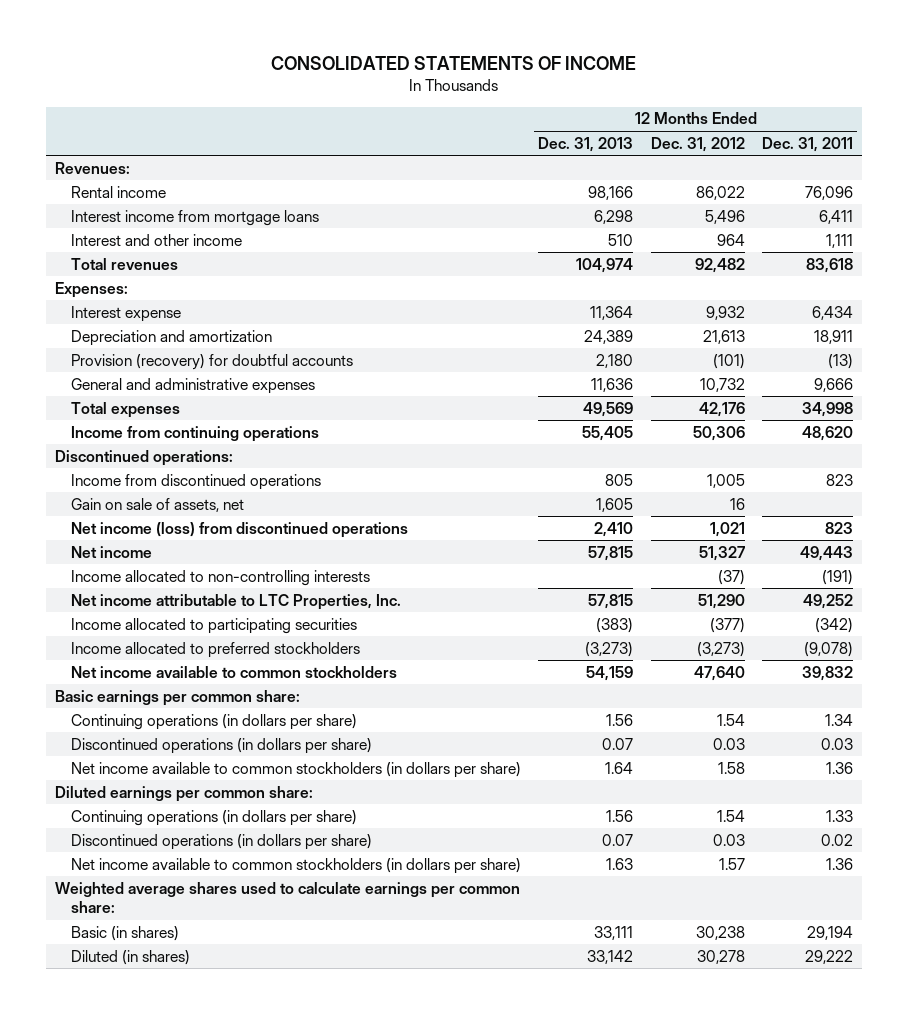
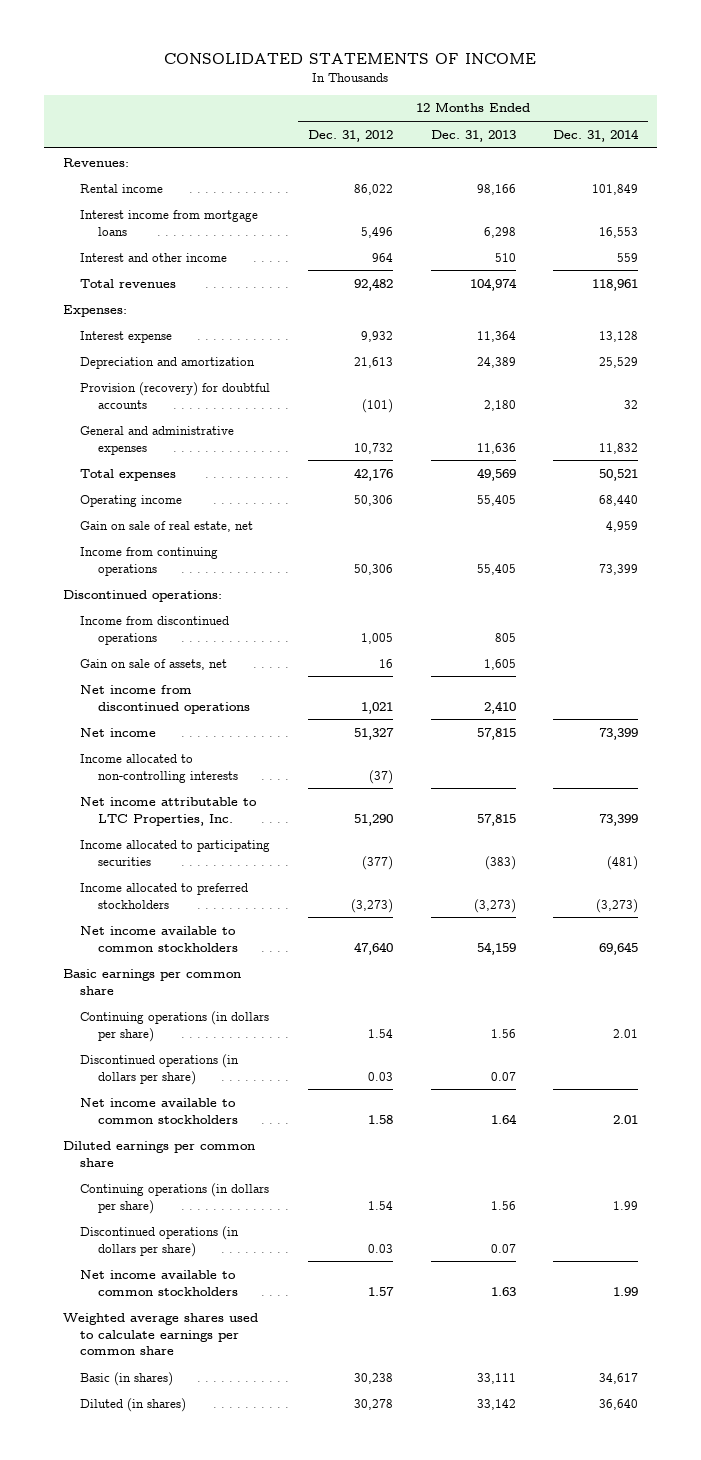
[761,136,853,152] Dec. 31, 2011 -> none
none -> [553,128,640,142] Dec. 31, 2014
none -> [80,494,183,507] Operating income
none -> [80,520,254,532] Gain on sale of real estate, net
[70,521,408,538] Net income (loss) from discontinued operations -> [80,684,250,714] Net income from discontinued operations
[54,689,300,706] Basic earnings per common share: -> [62,968,241,995] Basic earnings per common share
[70,761,521,778] Net income available to common stockholders (in dollars per share) -> [80,1097,238,1124] Net income available to common stockholders
[54,785,313,802] Diluted earnings per common share: -> [62,1140,255,1167] Diluted earnings per common share
[70,857,521,874] Net income available to common stockholders (in dollars per share) -> [80,1269,238,1296] Net income available to common stockholders
[54,881,520,914] Weighted average shares used to calculate earnings per common share: -> [62,1312,258,1356] Weighted average shares used to calculate earnings per common share

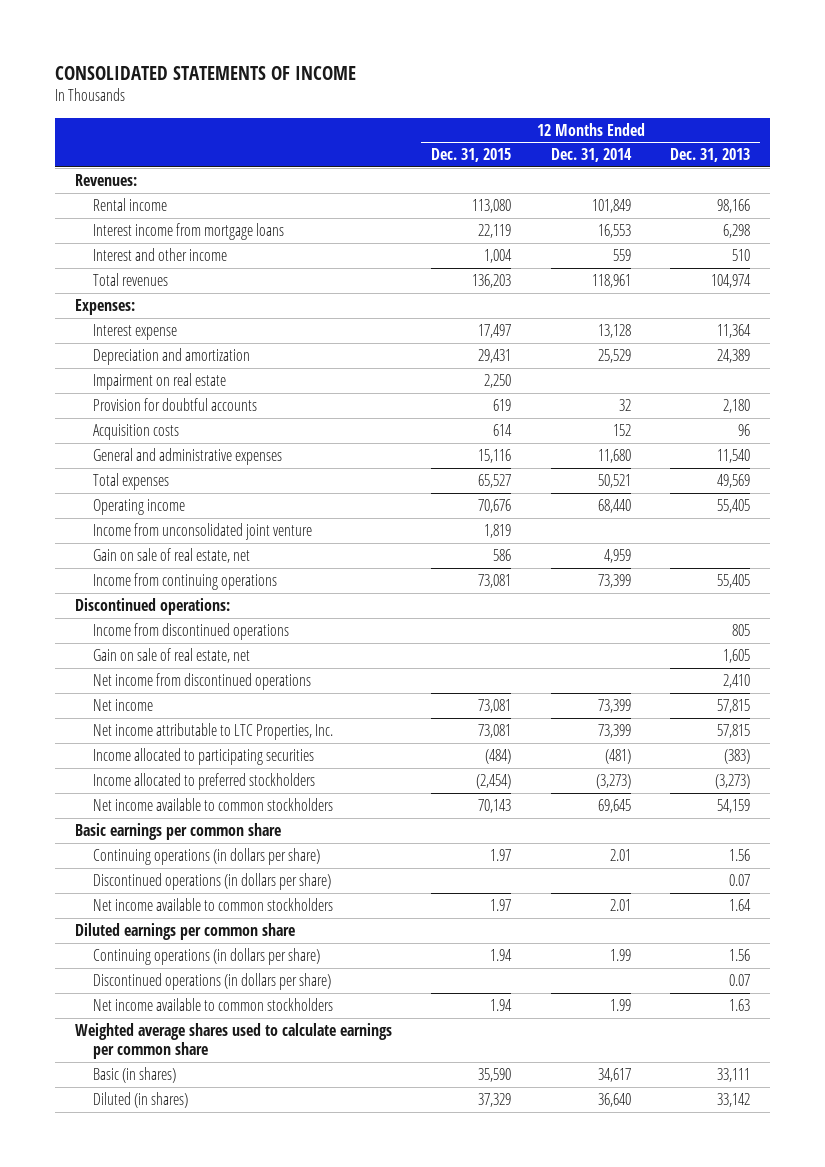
[307,129,393,142] Dec. 31, 2012 -> none
none -> [431,148,512,163] Dec. 31, 2015
none -> [92,373,226,391] Impairment on real estate
[80,381,271,409] Provision (recovery) for doubtful accounts -> [92,398,257,412] Provision for doubtful accounts
none -> [92,424,179,441] Acquisition costs
[476,442,516,454] 11,636 -> [717,449,751,464] 11,540
[599,442,639,454] 11,832 -> [597,449,631,464] 11,680
none -> [92,523,312,541] Income from unconsolidated joint venture
[80,658,228,670] Gain on sale of assets, net -> [92,648,250,664] Gain on sale of real estate, net
[80,753,238,783] Income allocated to non-controlling interests -> none

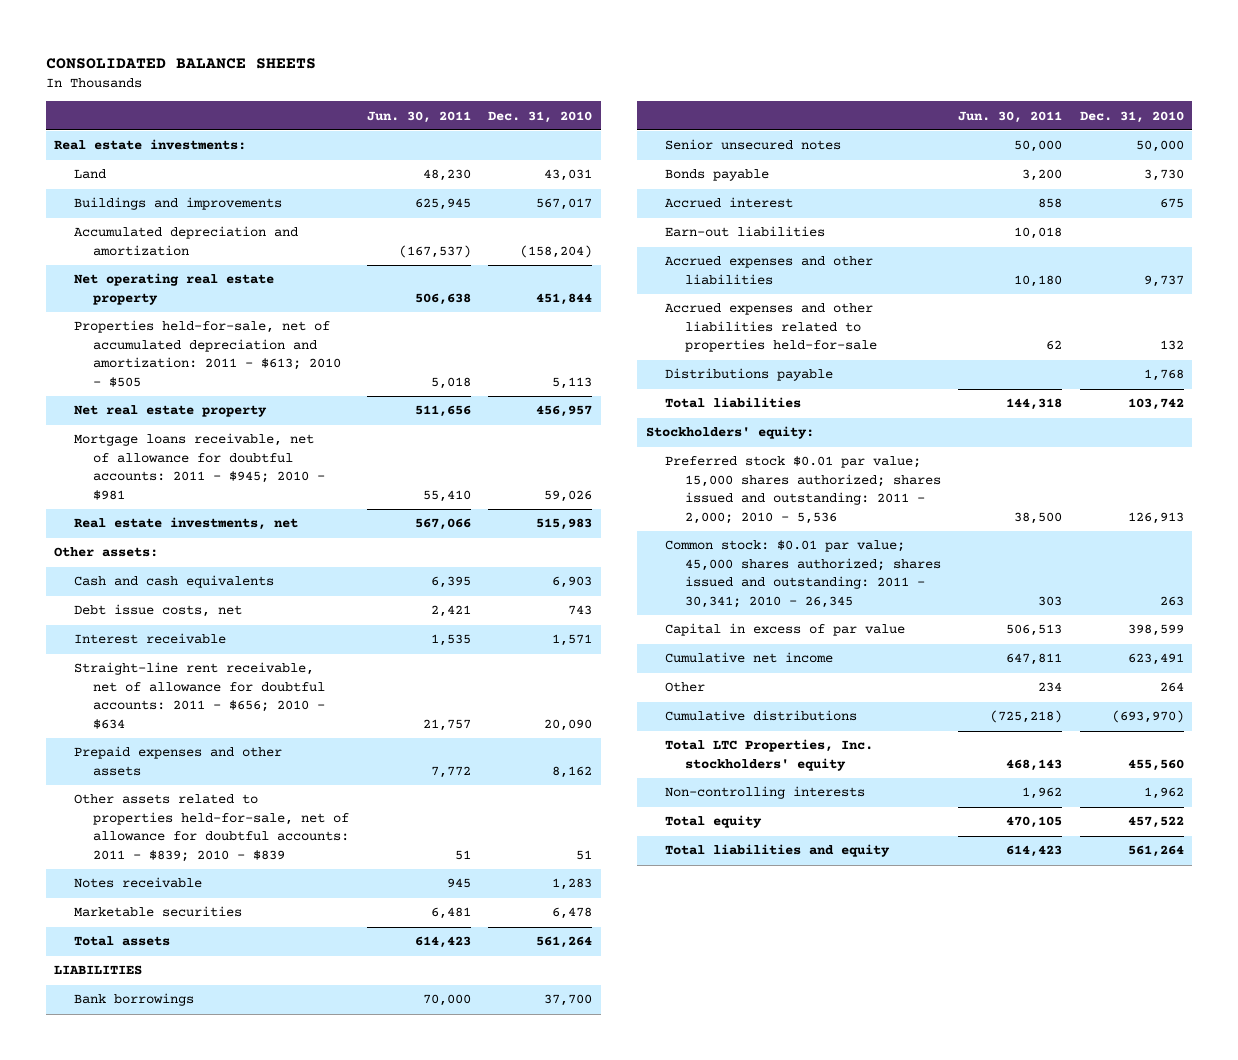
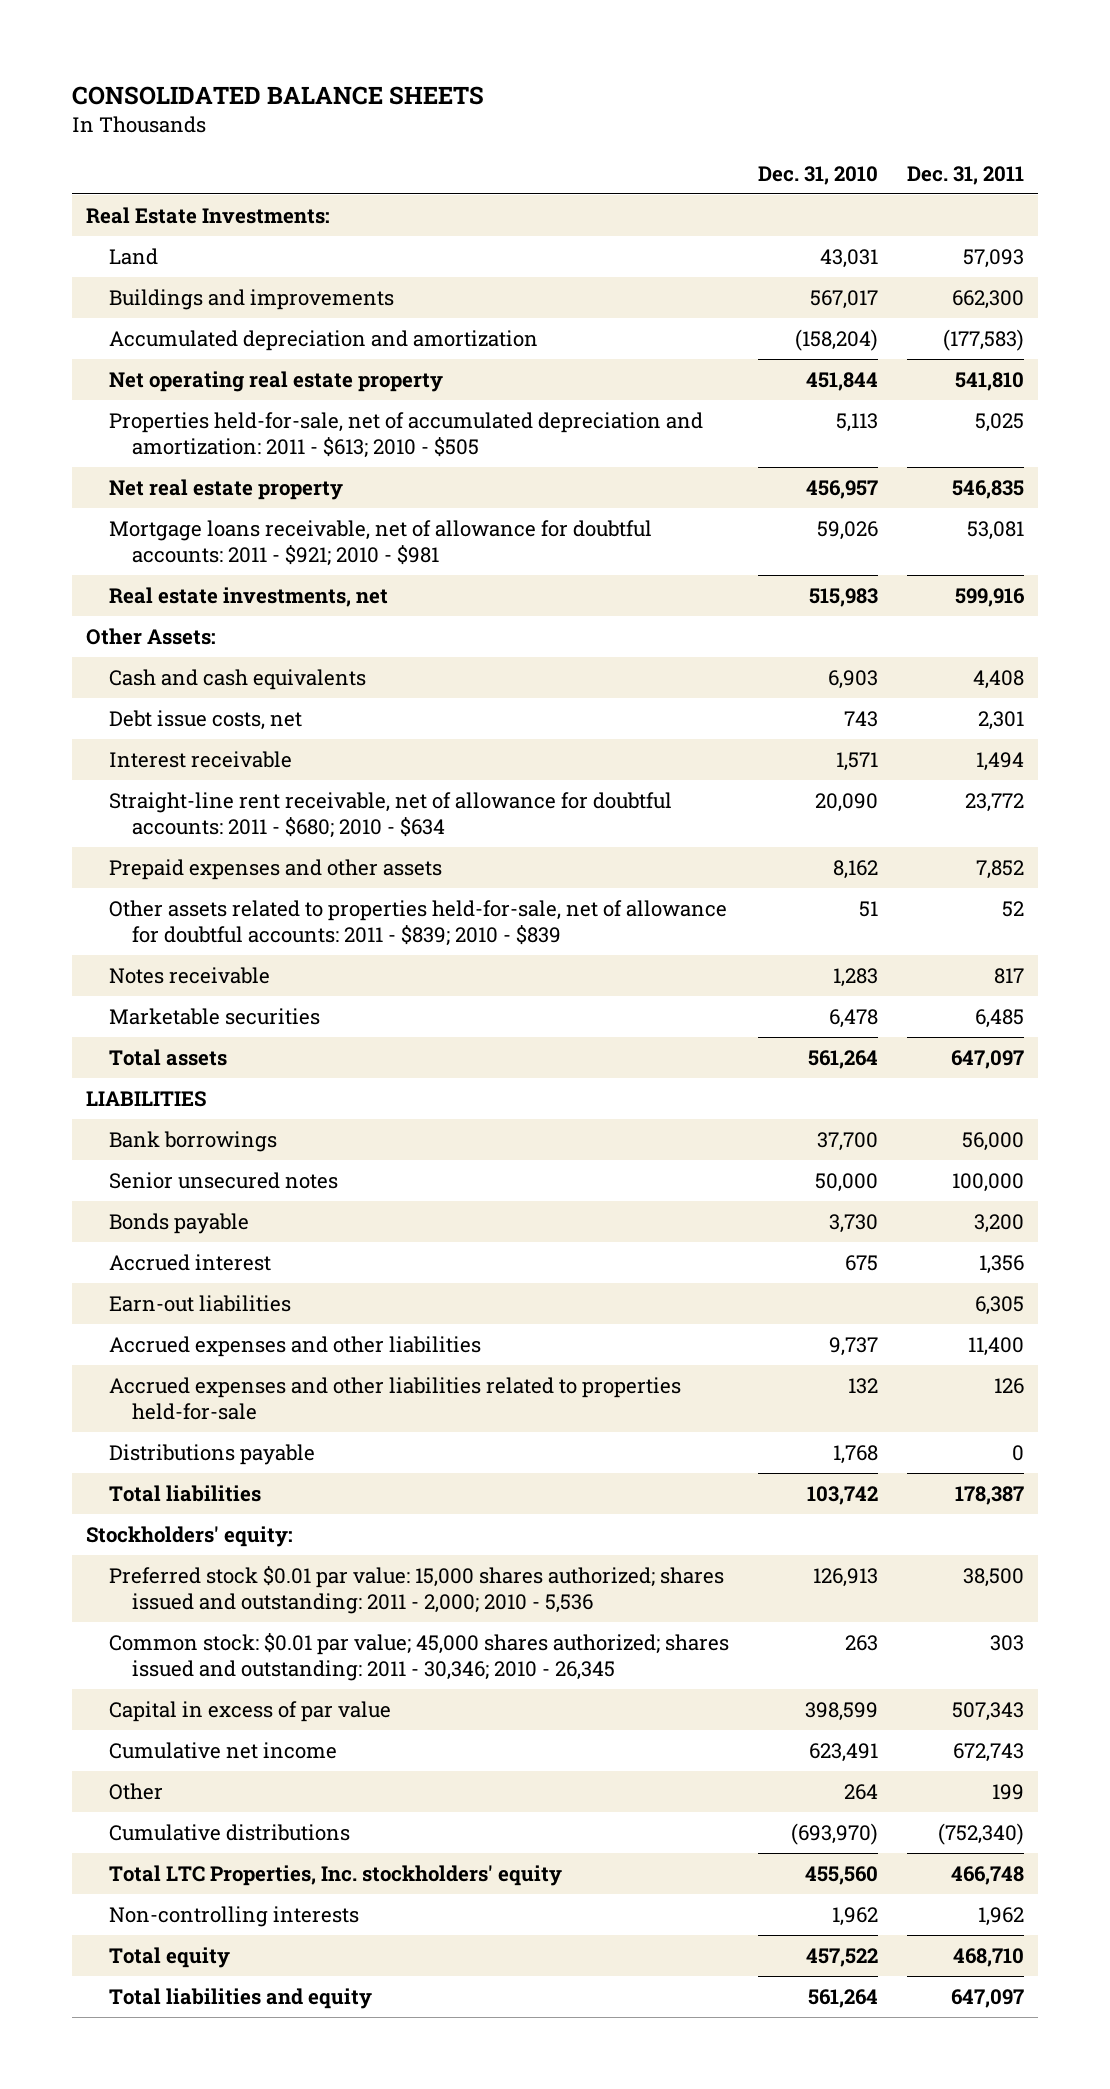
[366,110,471,123] Jun. 30, 2011 -> none
none -> [906,165,1024,185] Dec. 31, 2011
[54,139,247,151] Real estate investments: -> [86,207,331,225] Real Estate Investments:
[73,433,326,500] Mortgage loans receivable, net of allowance for doubtful accounts: 2011 - $945; 2010 - $981 -> [109,520,653,567] Mortgage loans receivable, net of allowance for doubtful accounts: 2011 - $921; 2010 - $981
[54,547,159,558] Other assets: -> [86,628,217,646] Other Assets:
[73,662,326,729] Straight-line rent receivable, net of allowance for doubtful accounts: 2011 - $656; 2010 - $634 -> [109,792,673,839] Straight-line rent receivable, net of allowance for doubtful accounts: 2011 - $680; 2010 - $634
[665,456,941,524] Preferred stock $0.01 par value; 15,000 shares authorized; shares issued and outstanding: 2011 - 2,000; 2010 - 5,536 -> [109,1566,725,1615] Preferred stock $0.01 par value: 15,000 shares authorized; shares issued and outstanding: 2011 - 2,000; 2010 - 5,536
[665,540,941,608] Common stock: $0.01 par value; 45,000 shares authorized; shares issued and outstanding: 2011 - 30,341; 2010 - 26,345 -> [109,1633,730,1682] Common stock: $0.01 par value; 45,000 shares authorized; shares issued and outstanding: 2011 - 30,346; 2010 - 26,345

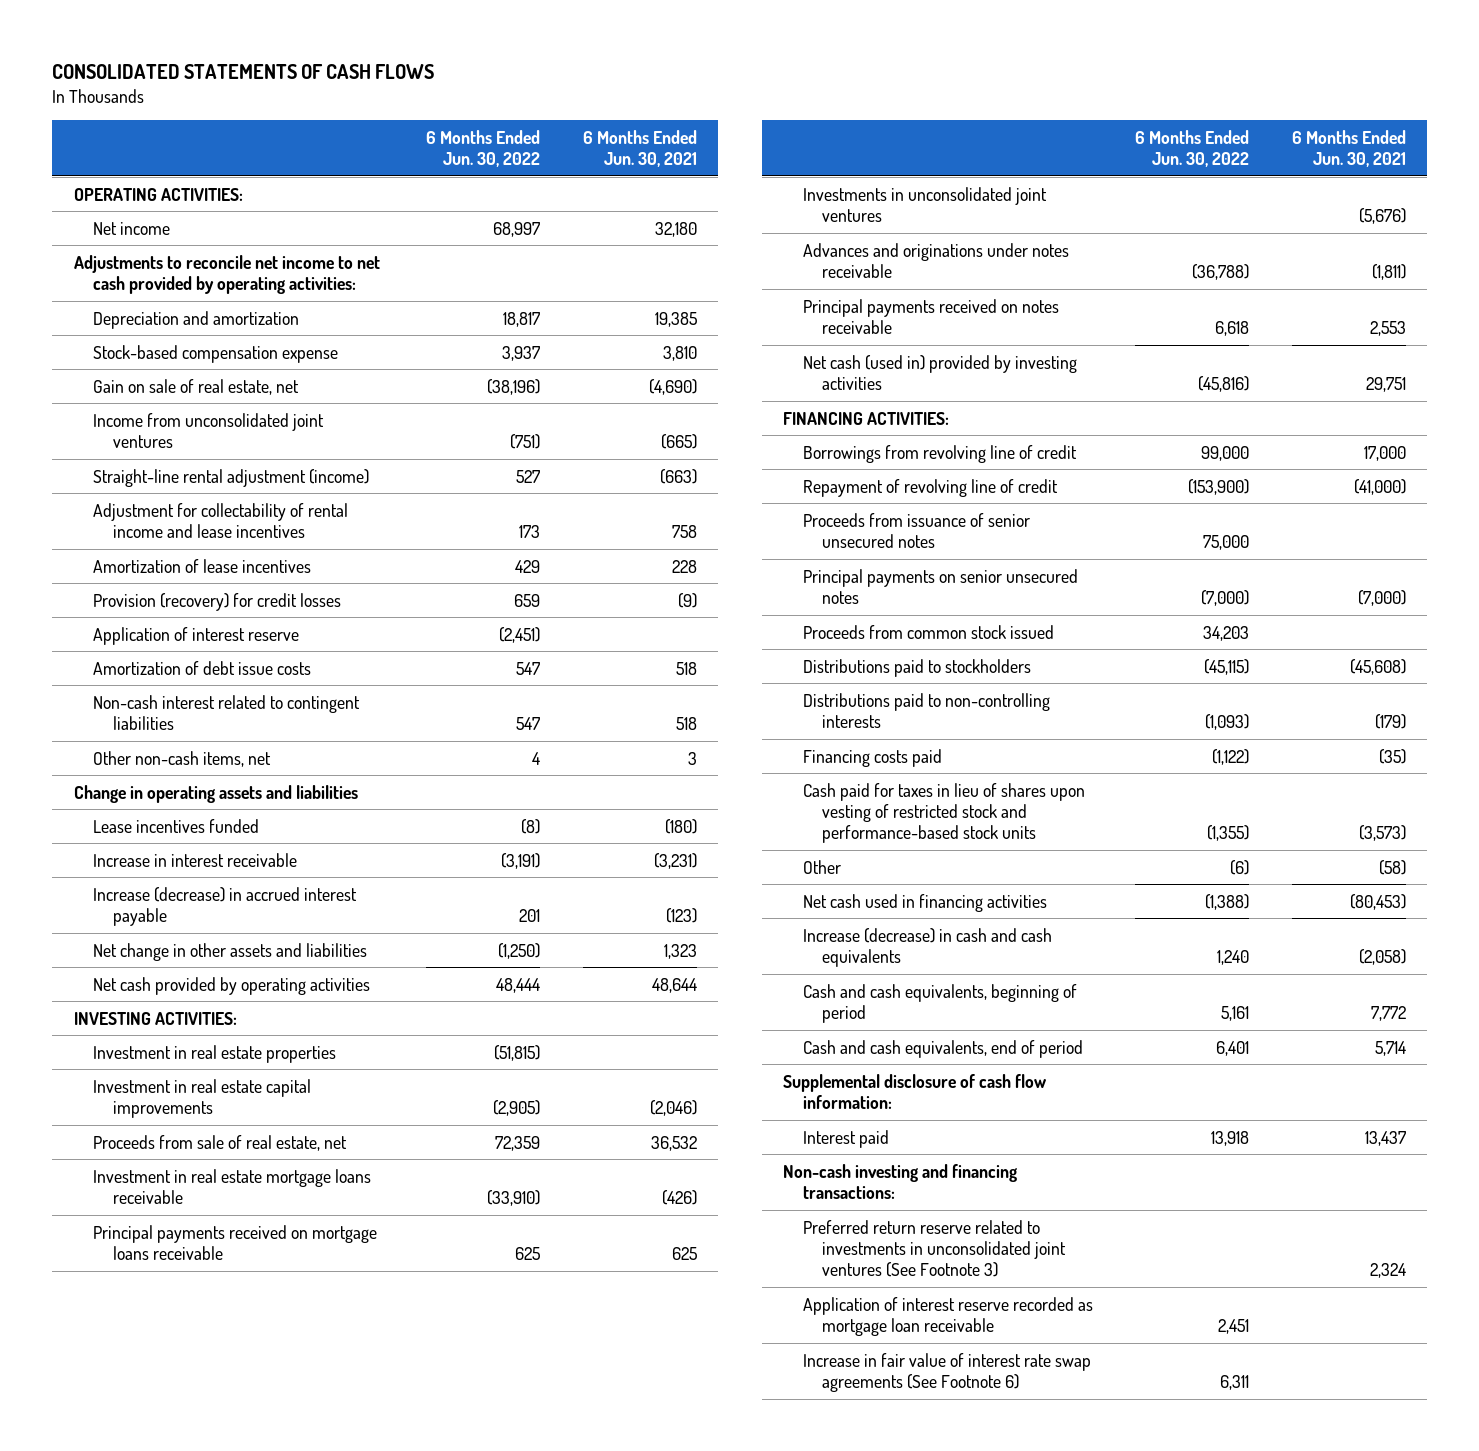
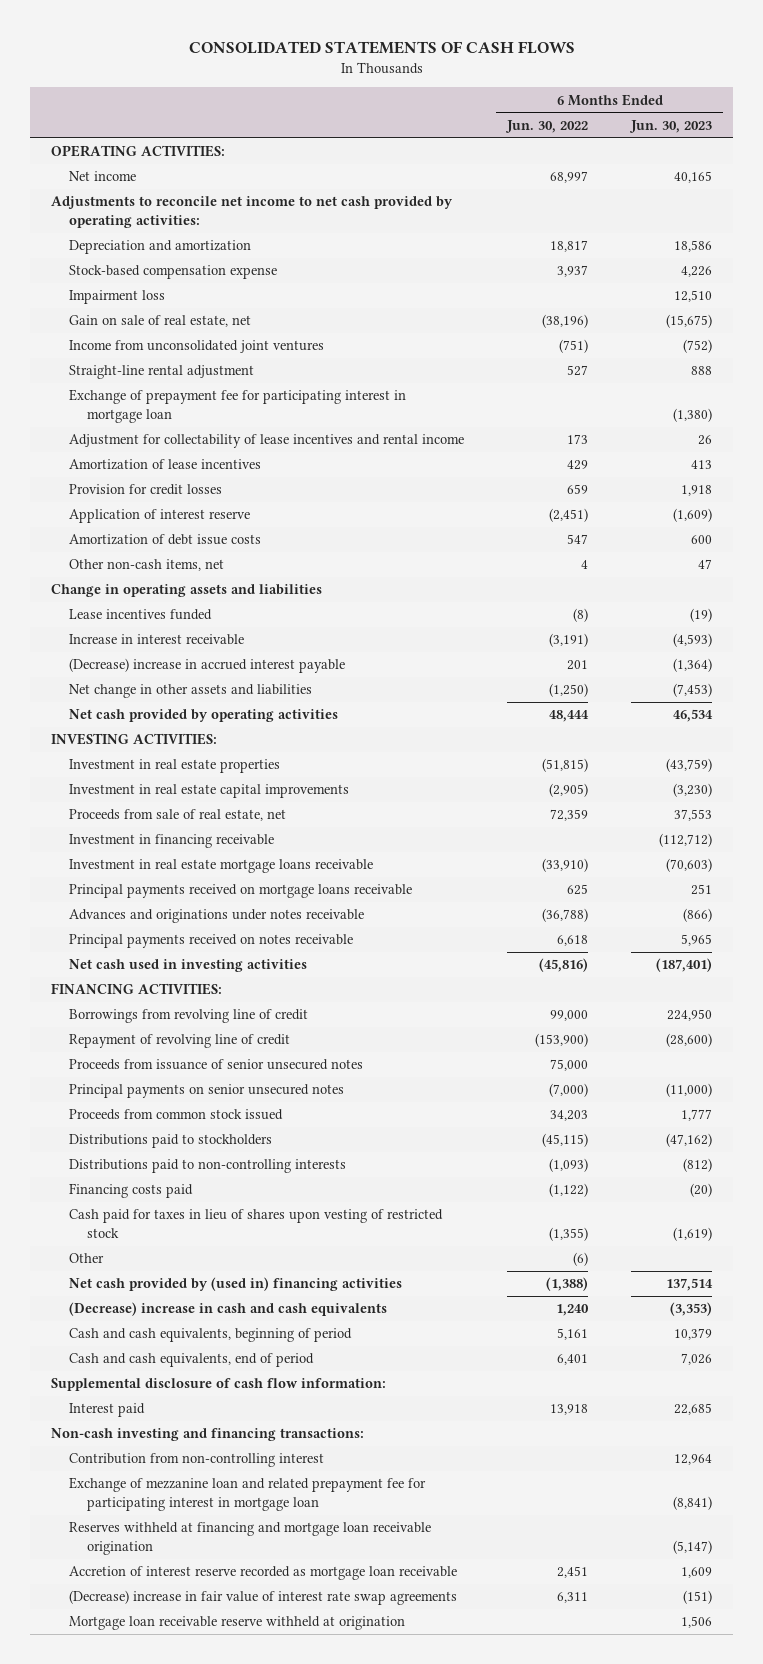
[582,129,697,168] 6 Months Ended Jun. 30, 2021 -> none
none -> [628,119,712,133] Jun. 30, 2023
none -> [69,290,166,305] Impairment loss
[93,468,370,487] Straight-line rental adjustment (income) -> [69,365,255,380] Straight-line rental adjustment
none -> [69,389,407,424] Exchange of prepayment fee for participating interest in mortgage loan
[93,502,349,538] Adjustment for collectability of rental income and lease incentives -> [69,434,465,449] Adjustment for collectability of lease incentives and rental income
[93,592,342,611] Provision (recovery) for credit losses -> [69,484,223,496] Provision for credit losses
[93,694,361,730] Non-cash interest related to contingent liabilities -> none
[93,886,358,926] Increase (decrease) in accrued interest payable -> [69,658,346,674] (Decrease) increase in accrued interest payable
none -> [69,834,275,849] Investment in financing receivable
[802,186,1047,222] Investments in unconsolidated joint ventures -> none
[802,354,1077,390] Net cash (used in) provided by investing activities -> [69,959,308,973] Net cash used in investing activities
[802,782,1085,843] Cash paid for taxes in lieu of shares upon vesting of restricted stock and performance-based stock units -> [69,1209,444,1239] Cash paid for taxes in lieu of shares upon vesting of restricted stock
[802,893,1047,912] Net cash used in financing activities -> [69,1277,403,1292] Net cash provided by (used in) financing activities
[802,927,1052,967] Increase (decrease) in cash and cash equivalents -> [69,1302,388,1317] (Decrease) increase in cash and cash equivalents
[802,1219,1067,1277] Preferred return reserve related to investments in unconsolidated joint ventures (See Footnote 3) -> none
none -> [69,1453,325,1468] Contribution from non-controlling interest
none -> [69,1477,427,1512] Exchange of mezzanine loan and related prepayment fee for participating interest in mortgage loan
none -> [69,1522,432,1556] Reserves withheld at financing and mortgage loan receivable origination
[802,1296,1093,1336] Application of interest reserve recorded as mortgage loan receivable -> [69,1566,458,1581] Accretion of interest reserve recorded as mortgage loan receivable
[802,1352,1091,1392] Increase in fair value of interest rate swap agreements (See Footnote 6) -> [69,1590,458,1606] (Decrease) increase in fair value of interest rate swap agreements
none -> [69,1616,406,1631] Mortgage loan receivable reserve withheld at origination

